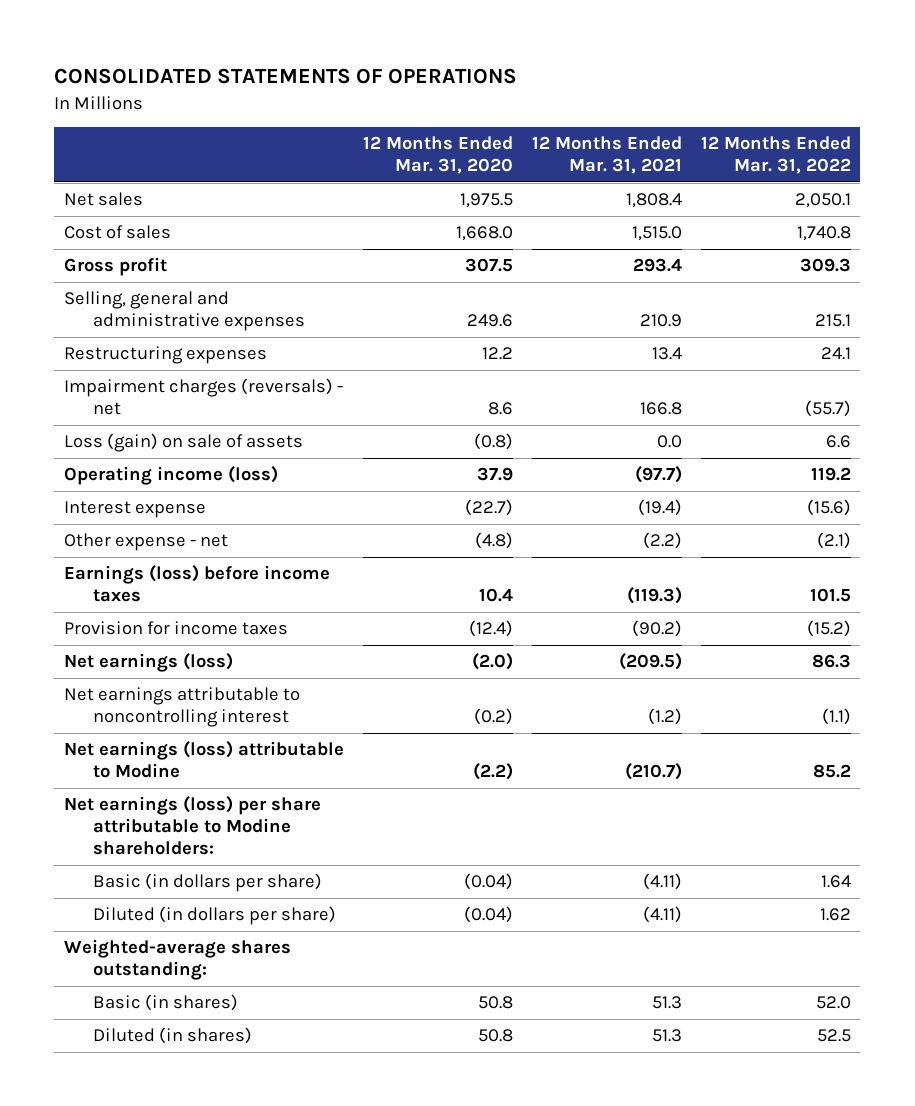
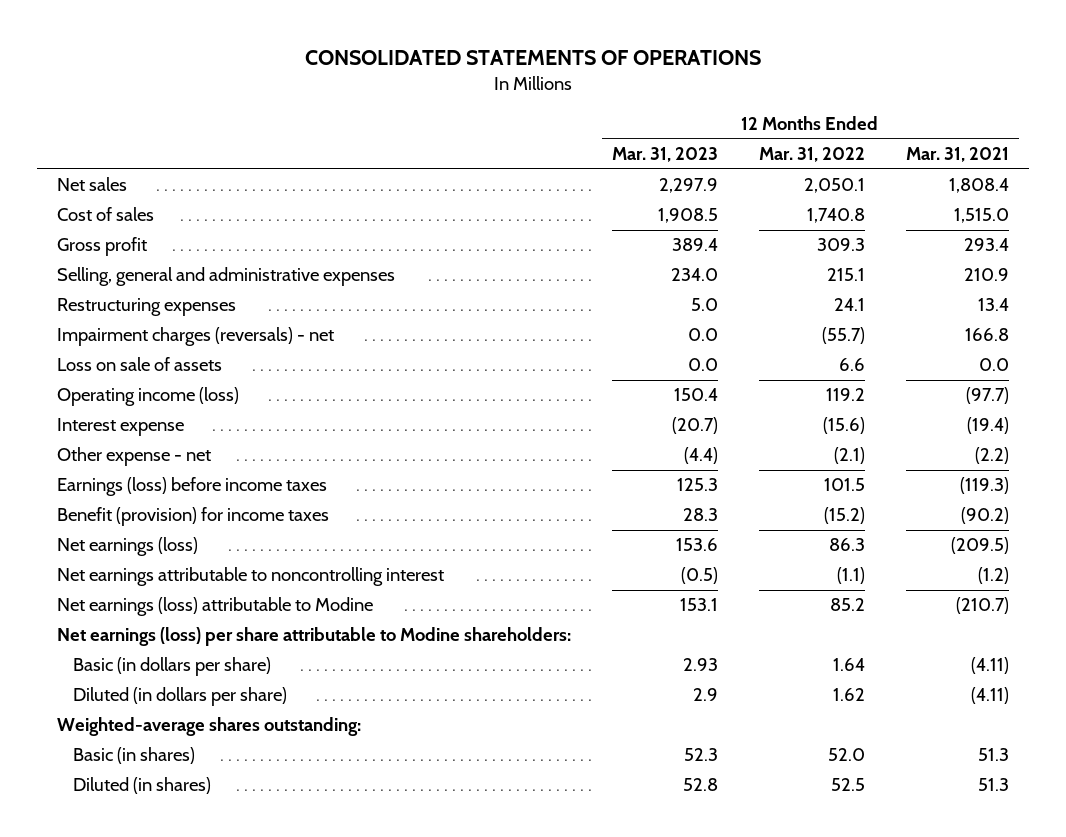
[362,136,513,175] 12 Months Ended Mar. 31, 2020 -> none
none -> [611,147,718,163] Mar. 31, 2023
[63,433,303,453] Loss (gain) on sale of assets -> [57,357,223,372] Loss on sale of assets
[63,621,288,636] Provision for income taxes -> [57,507,330,527] Benefit (provision) for income taxes

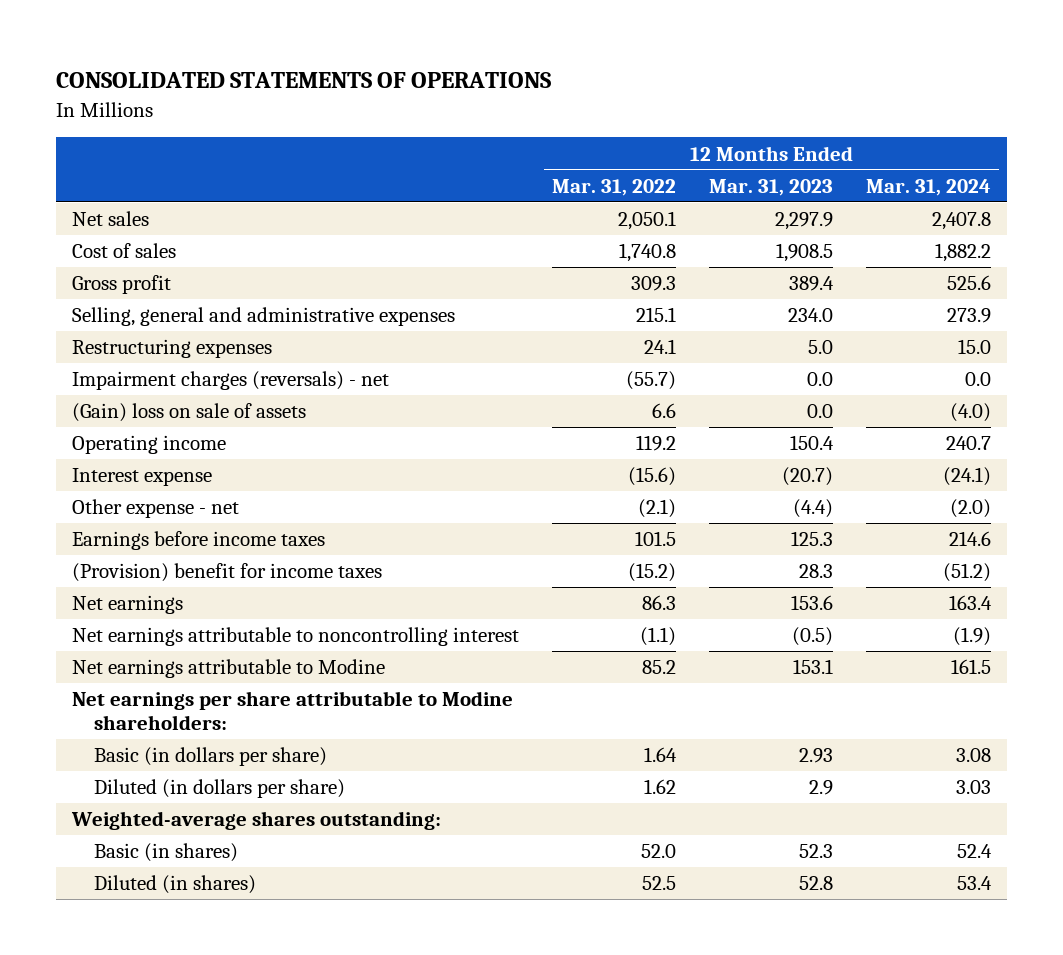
[905,147,1009,163] Mar. 31, 2021 -> none
none -> [865,178,991,196] Mar. 31, 2024
[57,357,223,372] Loss on sale of assets -> [72,403,307,423] (Gain) loss on sale of assets
[57,387,240,407] Operating income (loss) -> [72,435,227,455] Operating income
[57,477,328,497] Earnings (loss) before income taxes -> [72,531,326,551] Earnings before income taxes
[57,507,330,527] Benefit (provision) for income taxes -> [72,563,383,583] (Provision) benefit for income taxes
[57,537,199,557] Net earnings (loss) -> [72,595,184,615] Net earnings
[57,597,374,617] Net earnings (loss) attributable to Modine -> [72,659,386,679] Net earnings attributable to Modine
[57,627,572,647] Net earnings (loss) per share attributable to Modine shareholders: -> [72,691,514,731] Net earnings per share attributable to Modine shareholders:

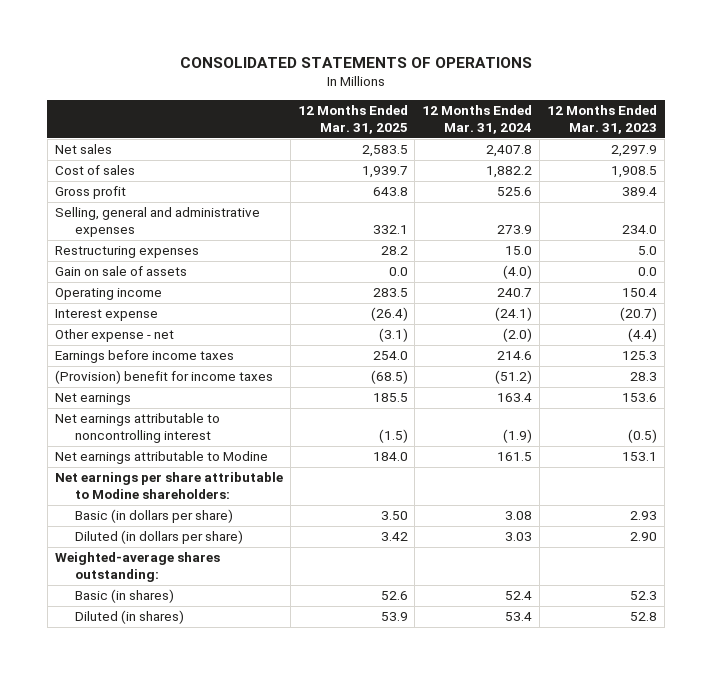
[552,178,677,196] Mar. 31, 2022 -> none
none -> [297,104,408,135] 12 Months Ended Mar. 31, 2025
[72,371,390,391] Impairment charges (reversals) - net -> none
[72,403,307,423] (Gain) loss on sale of assets -> [54,266,187,277] Gain on sale of assets
[809,780,834,796] 2.9 -> [630,532,658,542] 2.90

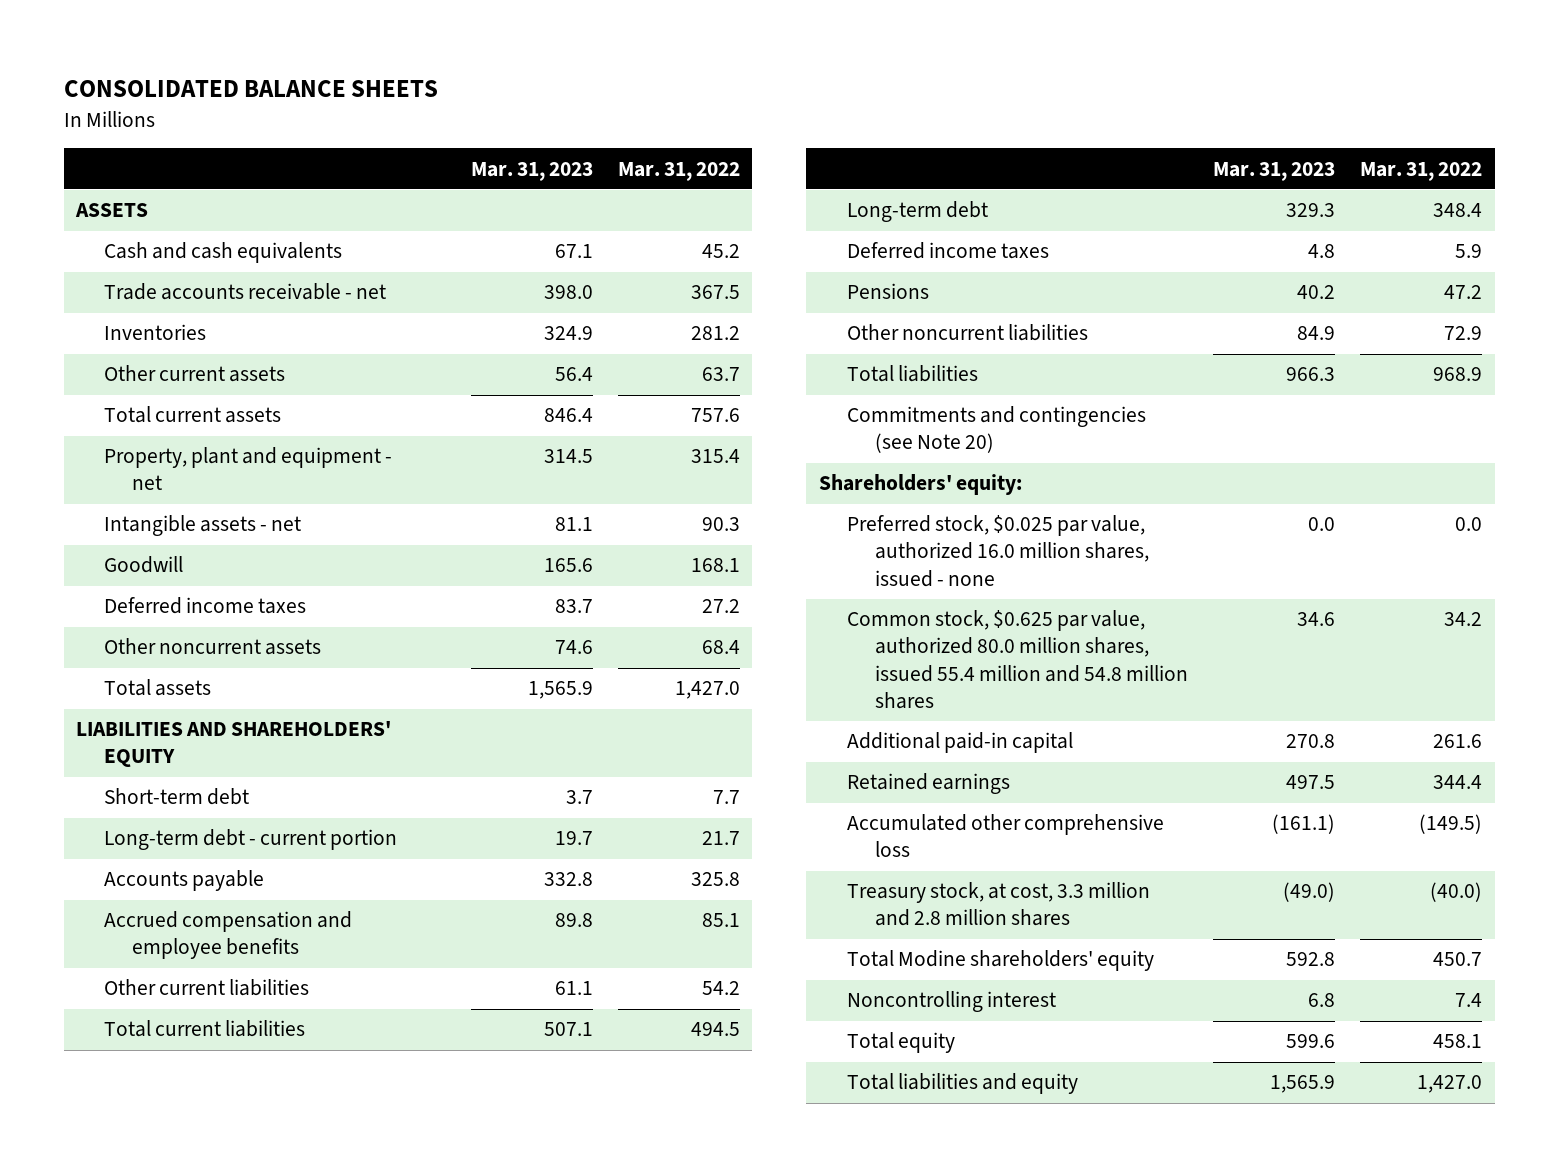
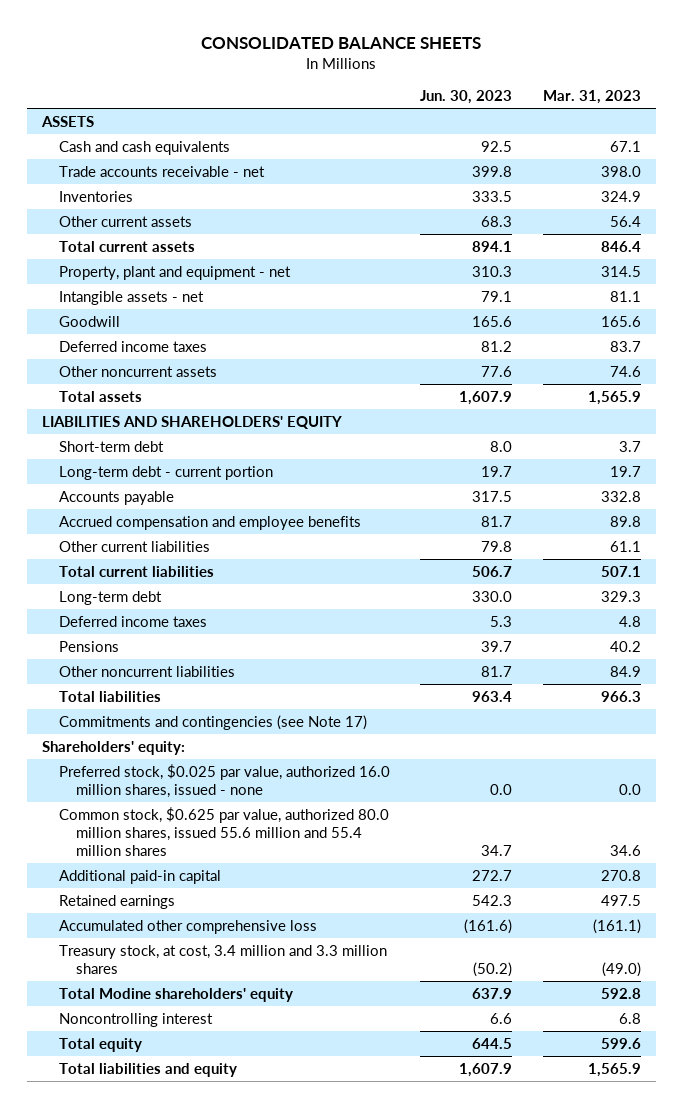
[617,161,740,181] Mar. 31, 2022 -> none
none -> [420,89,513,104] Jun. 30, 2023
[846,406,1146,454] Commitments and contingencies (see Note 20) -> [59,714,368,730] Commitments and contingencies (see Note 17)
[846,610,1189,709] Common stock, $0.625 par value, authorized 80.0 million shares, issued 55.4 million and 54.8 million shares -> [59,806,390,857] Common stock, $0.625 par value, authorized 80.0 million shares, issued 55.6 million and 55.4 million shares
[846,882,1150,927] Treasury stock, at cost, 3.3 million and 2.8 million shares -> [59,944,388,974] Treasury stock, at cost, 3.4 million and 3.3 million shares

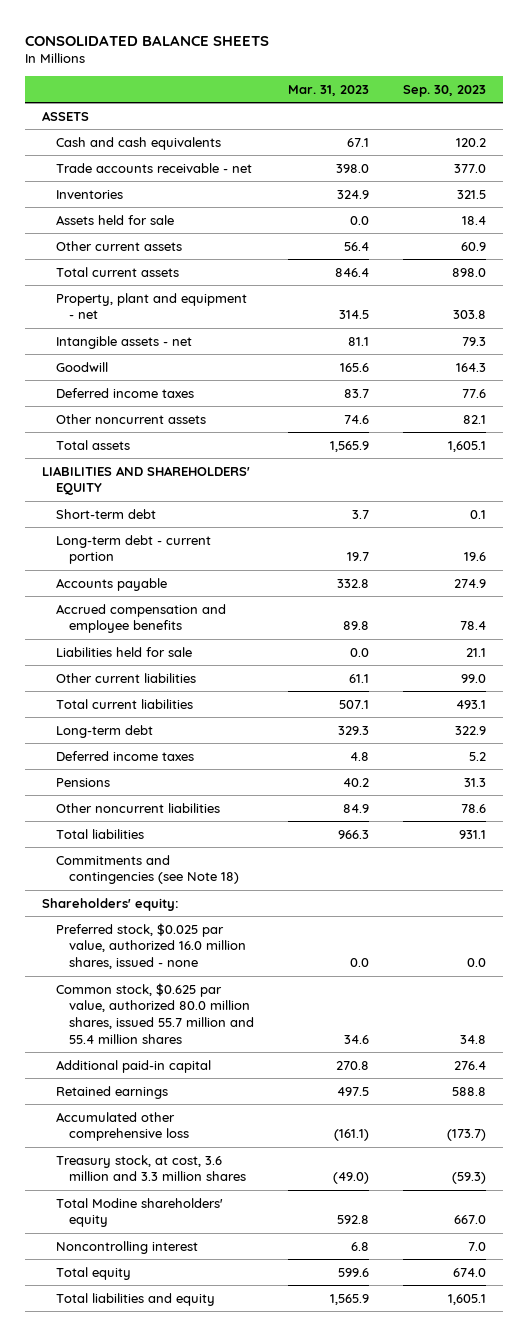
[420,89,513,104] Jun. 30, 2023 -> none
none -> [403,85,487,98] Sep. 30, 2023
none -> [55,214,174,225] Assets held for sale
none -> [55,646,192,657] Liabilities held for sale
[59,714,368,730] Commitments and contingencies (see Note 17) -> [55,854,239,885] Commitments and contingencies (see Note 18)
[59,806,390,857] Common stock, $0.625 par value, authorized 80.0 million shares, issued 55.6 million and 55.4 million shares -> [55,982,254,1045] Common stock, $0.625 par value, authorized 80.0 million shares, issued 55.7 million and 55.4 million shares
[59,944,388,974] Treasury stock, at cost, 3.4 million and 3.3 million shares -> [55,1154,246,1182] Treasury stock, at cost, 3.6 million and 3.3 million shares

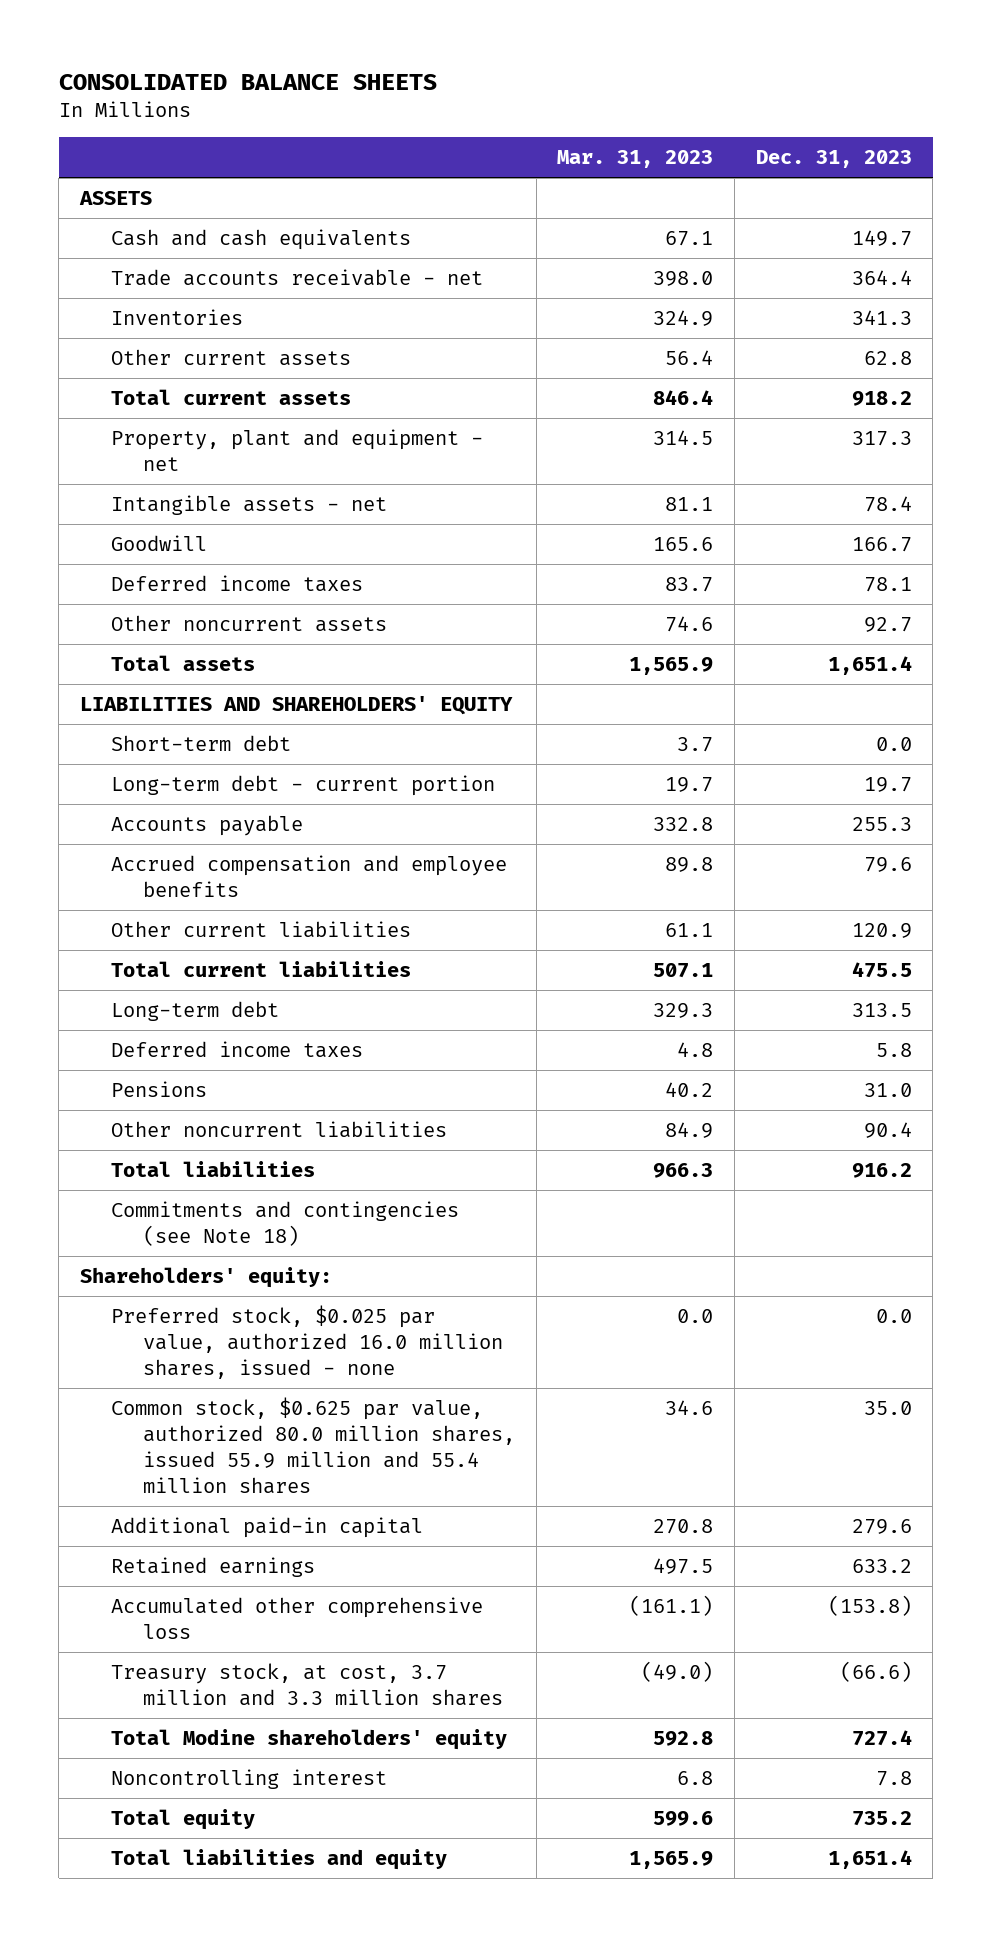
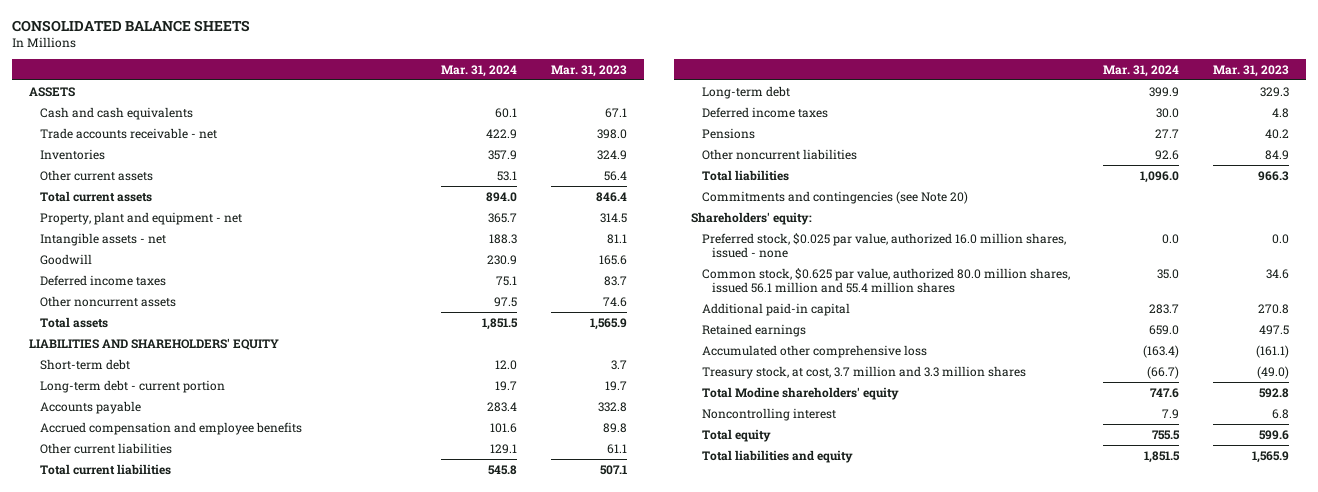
[755,150,912,169] Dec. 31, 2023 -> none
none -> [441,65,518,78] Mar. 31, 2024
[111,1201,460,1247] Commitments and contingencies (see Note 18) -> [701,190,968,204] Commitments and contingencies (see Note 20)
[111,1397,515,1494] Common stock, $0.625 par value, authorized 80.0 million shares, issued 55.9 million and 55.4 million shares -> [701,267,1070,294] Common stock, $0.625 par value, authorized 80.0 million shares, issued 56.1 million and 55.4 million shares

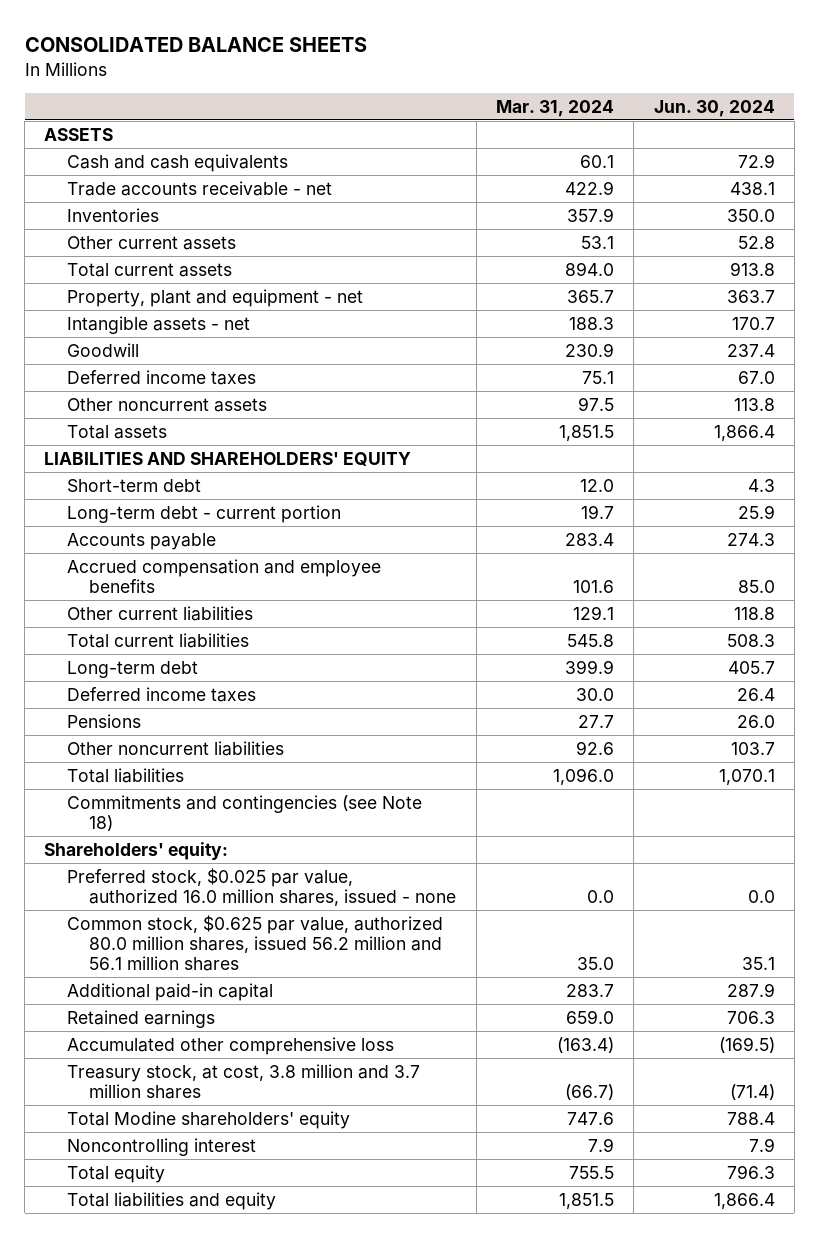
[551,65,628,78] Mar. 31, 2023 -> none
none -> [653,99,775,117] Jun. 30, 2024
[701,190,968,204] Commitments and contingencies (see Note 20) -> [66,794,422,832] Commitments and contingencies (see Note 18)
[701,267,1070,294] Common stock, $0.625 par value, authorized 80.0 million shares, issued 56.1 million and 55.4 million shares -> [66,914,443,972] Common stock, $0.625 par value, authorized 80.0 million shares, issued 56.2 million and 56.1 million shares
[701,365,1026,379] Treasury stock, at cost, 3.7 million and 3.3 million shares -> [66,1063,420,1100] Treasury stock, at cost, 3.8 million and 3.7 million shares

